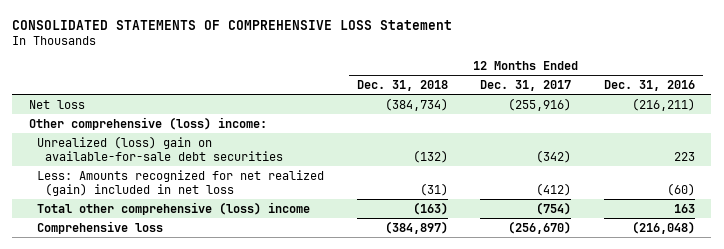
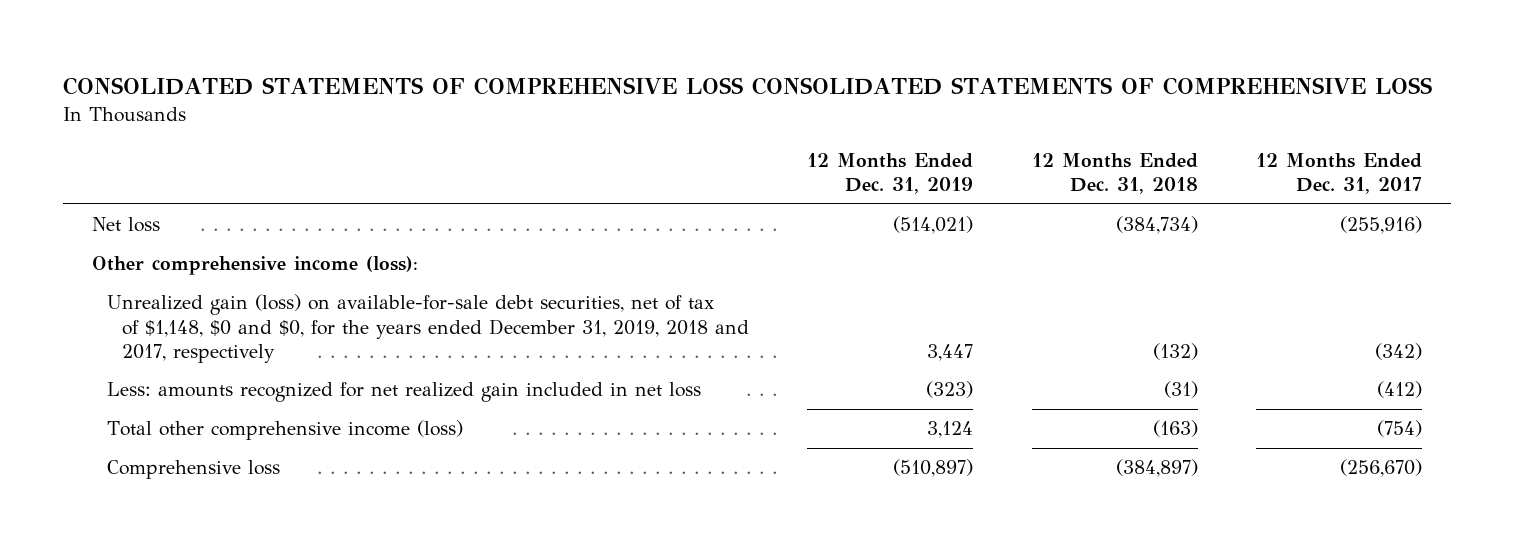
[12,19,453,30] CONSOLIDATED STATEMENTS OF COMPREHENSIVE LOSS Statement -> [63,76,1433,95] CONSOLIDATED STATEMENTS OF COMPREHENSIVE LOSS CONSOLIDATED STATEMENTS OF COMPREHENSIVE LOSS
[604,79,696,91] Dec. 31, 2016 -> none
none -> [807,152,974,194] 12 Months Ended Dec. 31, 2019
[28,116,267,130] Other comprehensive (loss) income: -> [92,256,419,276] Other comprehensive income (loss):
[37,135,284,161] Unrealized (loss) gain on available-for-sale debt securities -> [107,294,749,363] Unrealized gain (loss) on available-for-sale debt securities, net of tax of $1,148, $0 and $0, for the years ended December 31, 2019, 2018 and 2017, respectively
[37,169,325,196] Less: Amounts recognized for net realized (gain) included in net loss -> [107,382,702,403] Less: amounts recognized for net realized gain included in net loss
[37,201,311,215] Total other comprehensive (loss) income -> [107,420,464,441] Total other comprehensive income (loss)

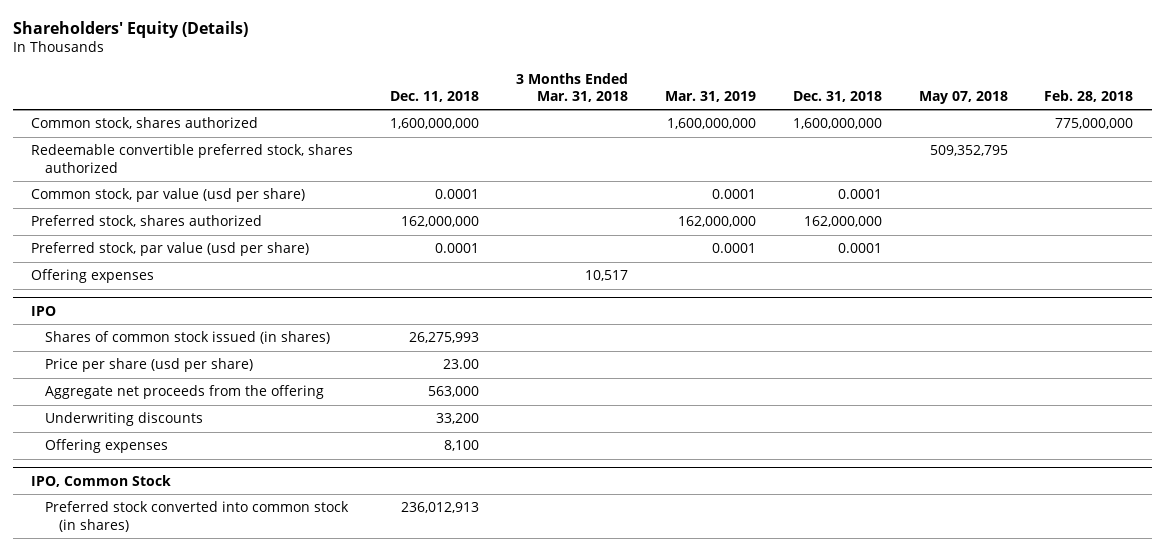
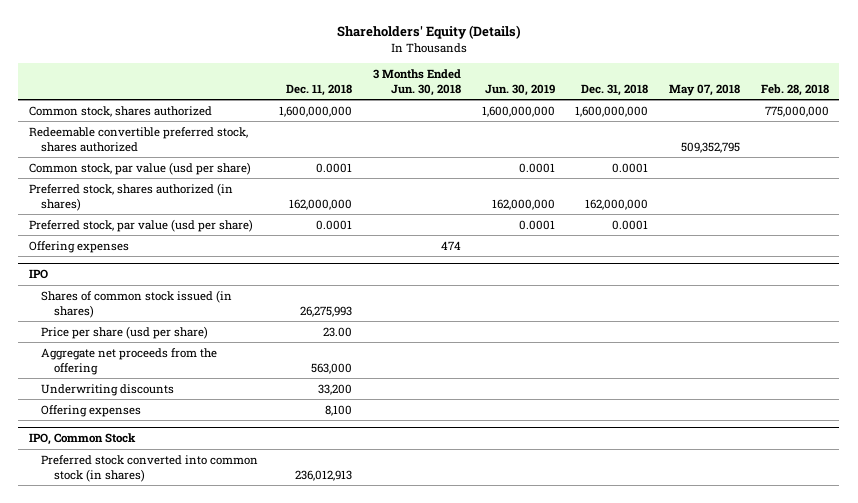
[515,72,628,102] 3 Months Ended Mar. 31, 2018 -> none
[664,90,756,102] Mar. 31, 2019 -> none
none -> [372,68,461,96] 3 Months Ended Jun. 30, 2018
none -> [484,83,555,96] Jun. 30, 2019
[30,215,262,228] Preferred stock, shares authorized -> [28,182,233,211] Preferred stock, shares authorized (in shares)

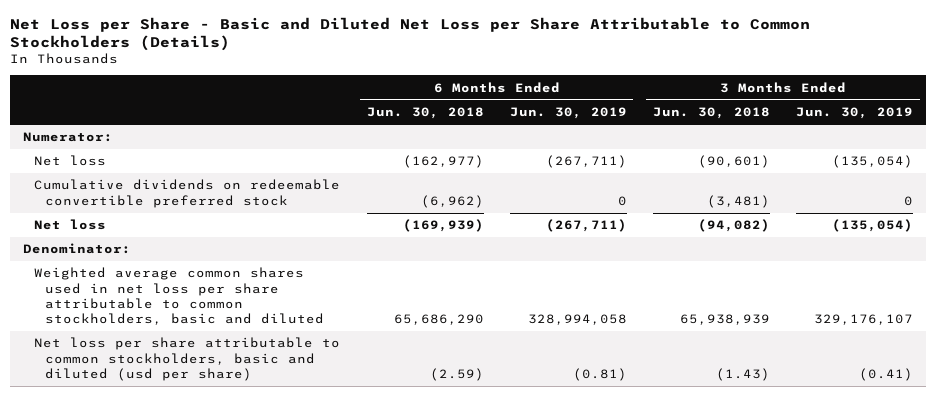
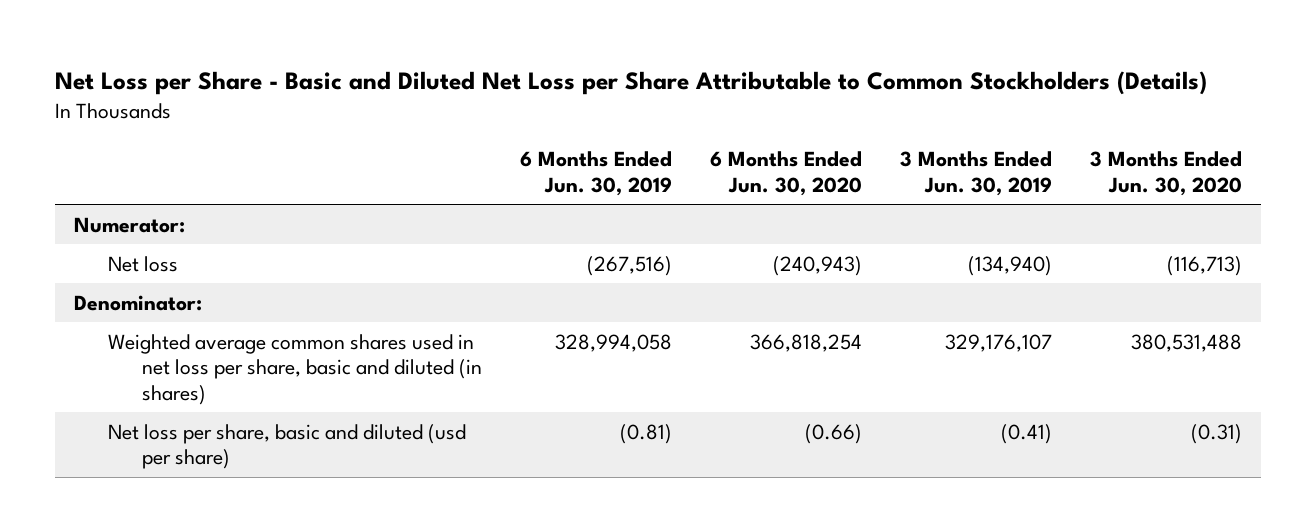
[366,107,484,120] Jun. 30, 2018 -> none
[653,107,771,120] Jun. 30, 2018 -> none
none -> [710,151,863,196] 6 Months Ended Jun. 30, 2020
none -> [1090,151,1243,196] 3 Months Ended Jun. 30, 2020
[34,179,341,208] Cumulative dividends on redeemable convertible preferred stock -> none
[34,219,107,231] Net loss -> none
[545,155,627,169] (267,711) -> [587,255,673,276] (267,516)
[832,155,914,169] (135,054) -> [968,255,1053,276] (134,940)
[34,267,325,326] Weighted average common shares used in net loss per share attributable to common stockholders, basic and diluted -> [108,333,483,405] Weighted average common shares used in net loss per share, basic and diluted (in shares)
[34,337,341,381] Net loss per share attributable to common stockholders, basic and diluted (usd per share) -> [108,423,467,470] Net loss per share, basic and diluted (usd per share)

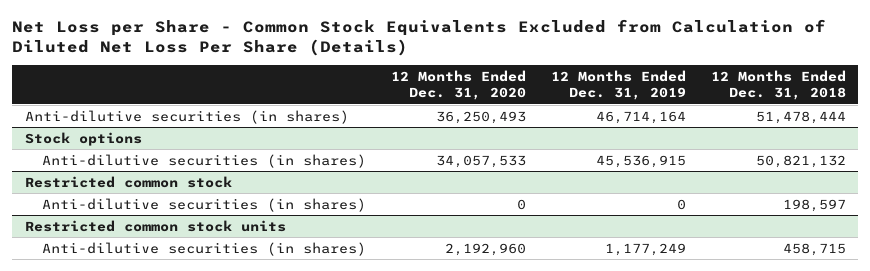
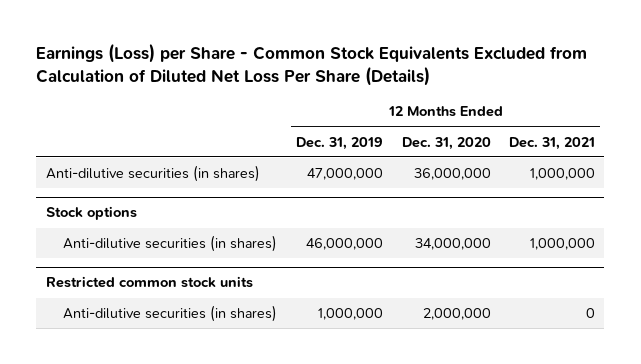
[12,19,827,57] Net Loss per Share - Common Stock Equivalents Excluded from Calculation of Diluted Net Loss Per Share (Details) -> [36,43,588,86] Earnings (Loss) per Share - Common Stock Equivalents Excluded from Calculation of Diluted Net Loss Per Share (Details)
[710,69,846,101] 12 Months Ended Dec. 31, 2018 -> none
none -> [509,136,596,150] Dec. 31, 2021
[436,110,527,124] 36,250,493 -> [413,168,491,181] 36,000,000
[595,110,686,124] 46,714,164 -> [307,168,384,181] 47,000,000
[24,175,232,188] Restricted common stock -> none
[42,197,367,212] Anti-dilutive securities (in shares) -> none
[436,154,527,168] 34,057,533 -> [414,238,491,251] 34,000,000
[595,154,686,168] 45,536,915 -> [306,238,384,251] 46,000,000
[445,242,527,256] 2,192,960 -> [422,308,491,321] 2,000,000
[604,242,686,256] 1,177,249 -> [318,308,384,321] 1,000,000

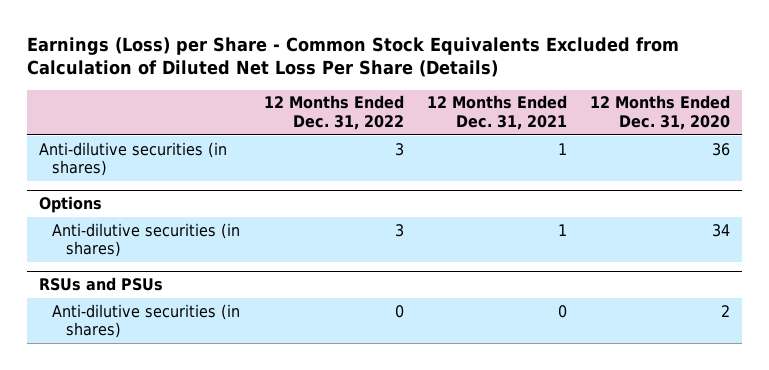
[296,136,384,150] Dec. 31, 2019 -> none
none -> [263,95,404,130] 12 Months Ended Dec. 31, 2022
[413,168,491,181] 36,000,000 -> [712,142,731,156] 36
[530,168,596,181] 1,000,000 -> [557,142,567,155] 1
[45,206,137,221] Stock options -> [38,196,102,214] Options
[414,238,491,251] 34,000,000 -> [712,223,731,237] 34
[530,238,596,251] 1,000,000 -> [557,223,567,236] 1
[45,276,253,289] Restricted common stock units -> [38,277,163,292] RSUs and PSUs
[422,308,491,321] 2,000,000 -> [721,304,731,317] 2

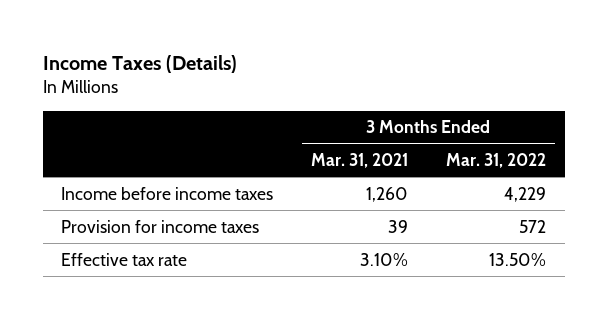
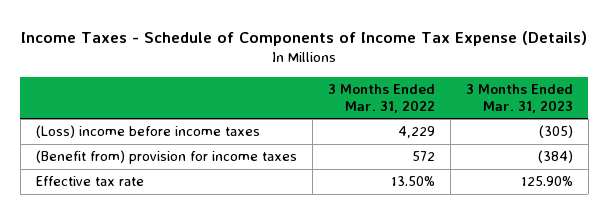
[42,54,237,73] Income Taxes (Details) -> [21,30,588,46] Income Taxes - Schedule of Components of Income Tax Expense (Details)
[311,153,409,169] Mar. 31, 2021 -> none
none -> [465,83,573,113] 3 Months Ended Mar. 31, 2023
[61,186,274,200] Income before income taxes -> [35,125,260,139] (Loss) income before income taxes
[61,219,260,233] Provision for income taxes -> [35,150,297,165] (Benefit from) provision for income taxes

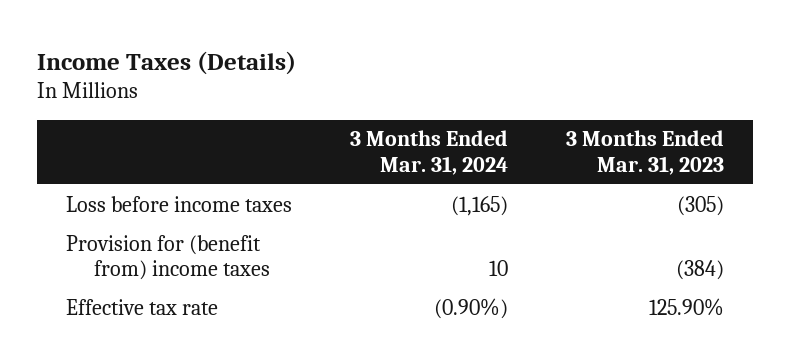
[21,30,588,46] Income Taxes - Schedule of Components of Income Tax Expense (Details) -> [36,50,296,75] Income Taxes (Details)
[327,83,435,113] 3 Months Ended Mar. 31, 2022 -> none
none -> [349,130,508,175] 3 Months Ended Mar. 31, 2024
[35,125,260,139] (Loss) income before income taxes -> [65,195,292,212] Loss before income taxes
[35,150,297,165] (Benefit from) provision for income taxes -> [65,234,270,280] Provision for (benefit from) income taxes

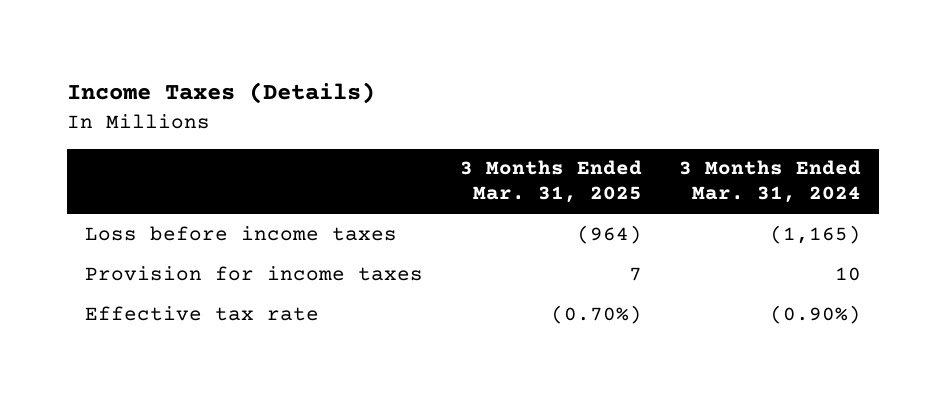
[566,130,725,175] 3 Months Ended Mar. 31, 2023 -> none
none -> [459,160,642,204] 3 Months Ended Mar. 31, 2025
[65,234,270,280] Provision for (benefit from) income taxes -> [85,265,424,281] Provision for income taxes

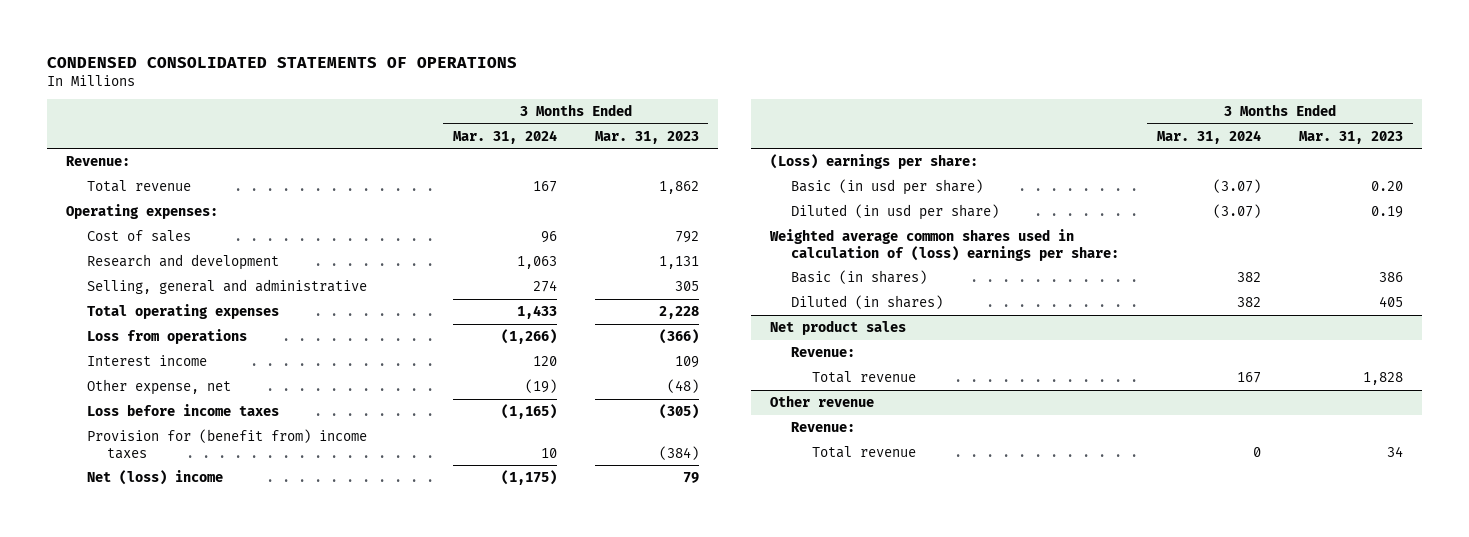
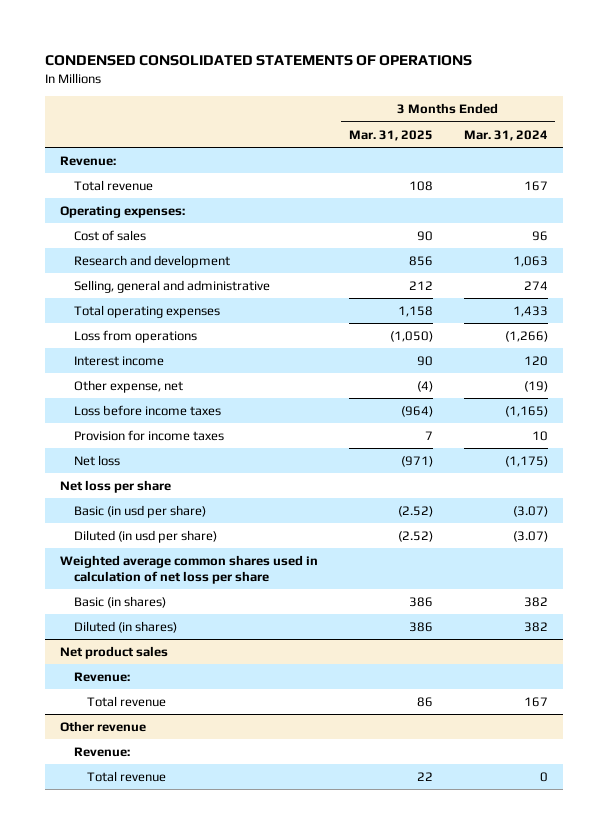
[594,130,699,144] Mar. 31, 2023 -> none
none -> [348,129,433,141] Mar. 31, 2025
[86,428,367,459] Provision for (benefit from) income taxes -> [73,429,224,441] Provision for income taxes
[86,469,223,485] Net (loss) income -> [73,454,120,466] Net loss
[770,153,979,169] (Loss) earnings per share: -> [60,479,172,493] Net loss per share
[769,228,1119,261] Weighted average common shares used in calculation of (loss) earnings per share: -> [60,554,319,584] Weighted average common shares used in calculation of net loss per share

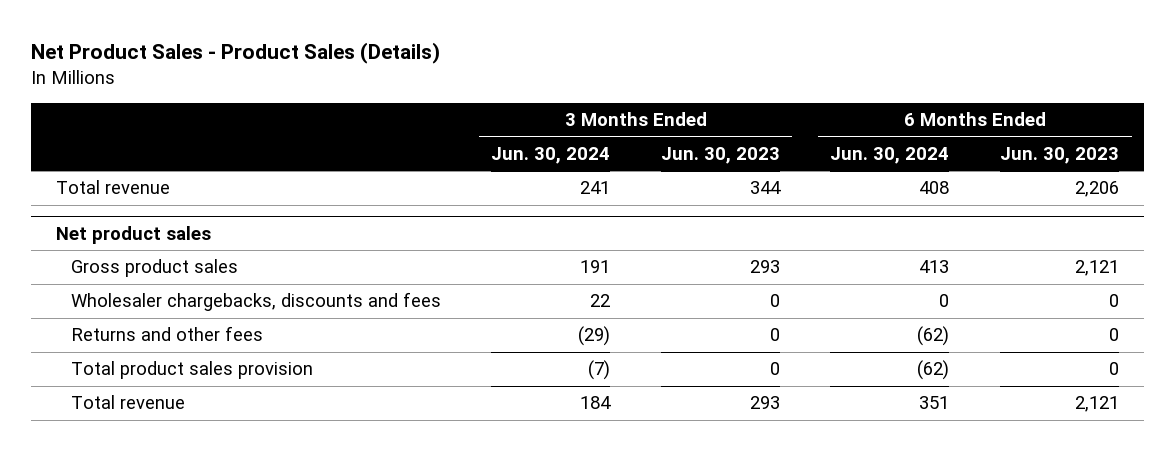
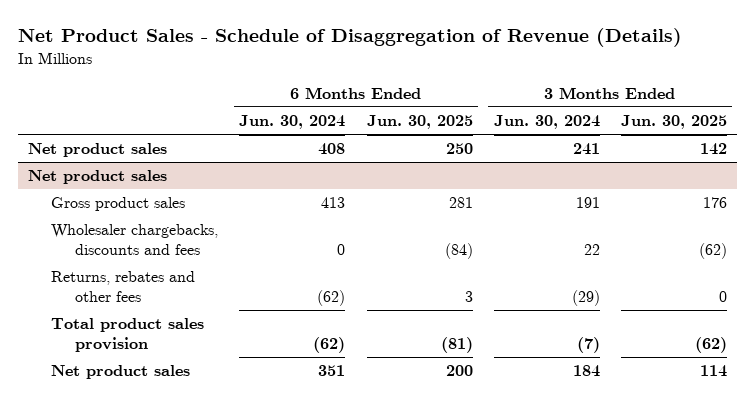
[30,42,440,65] Net Product Sales - Product Sales (Details) -> [17,28,682,48] Net Product Sales - Schedule of Disaggregation of Revenue (Details)
[660,146,780,164] Jun. 30, 2023 -> none
[1000,146,1120,164] Jun. 30, 2023 -> none
none -> [366,115,473,130] Jun. 30, 2025
none -> [620,115,727,130] Jun. 30, 2025
[56,180,171,195] Total revenue -> [28,143,168,158] Net product sales
[70,326,263,342] Returns and other fees -> [51,271,196,303] Returns, rebates and other fees
[70,395,185,410] Total revenue -> [51,365,191,380] Net product sales

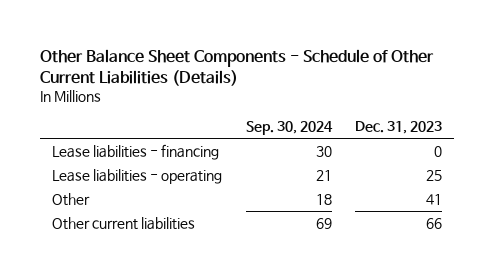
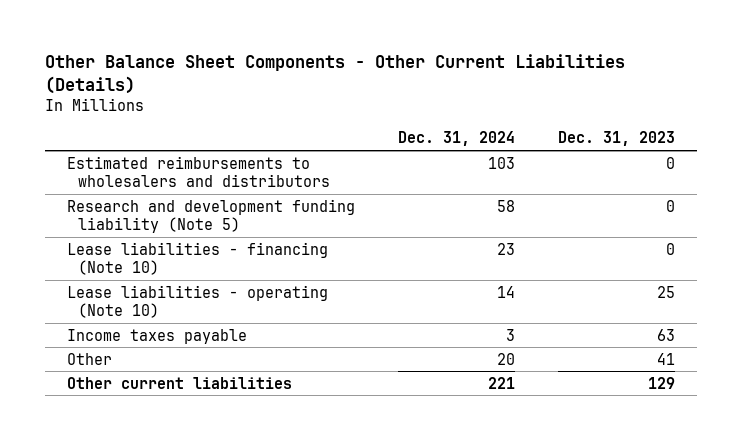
[40,48,435,86] Other Balance Sheet Components - Schedule of Other Current Liabilities (Details) -> [45,54,626,95] Other Balance Sheet Components - Other Current Liabilities (Details)
[245,121,333,136] Sep. 30, 2024 -> none
none -> [398,131,516,147] Dec. 31, 2024
none -> [67,155,331,188] Estimated reimbursements to wholesalers and distributors
none -> [67,198,356,234] Research and development funding liability (Note 5)
[52,143,220,160] Lease liabilities - financing -> [67,241,329,276] Lease liabilities - financing (Note 10)
[52,168,223,184] Lease liabilities - operating -> [67,284,329,319] Lease liabilities - operating (Note 10)
none -> [67,328,248,344] Income taxes payable
[426,217,443,229] 66 -> [648,376,676,389] 129

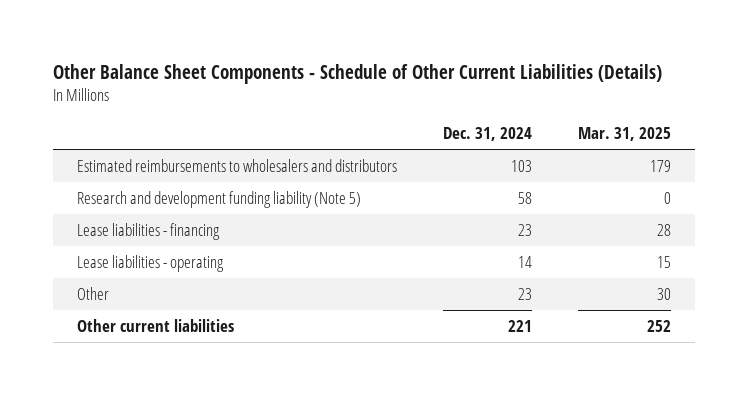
[45,54,626,95] Other Balance Sheet Components - Other Current Liabilities (Details) -> [53,63,663,84] Other Balance Sheet Components - Schedule of Other Current Liabilities (Details)
[558,131,676,147] Dec. 31, 2023 -> none
none -> [578,127,672,142] Mar. 31, 2025
[67,328,248,344] Income taxes payable -> none
[67,241,329,276] Lease liabilities - financing (Note 10) -> [76,222,220,240] Lease liabilities - financing
[67,284,329,319] Lease liabilities - operating (Note 10) -> [76,254,224,272] Lease liabilities - operating
[497,352,516,365] 20 -> [517,287,532,300] 23

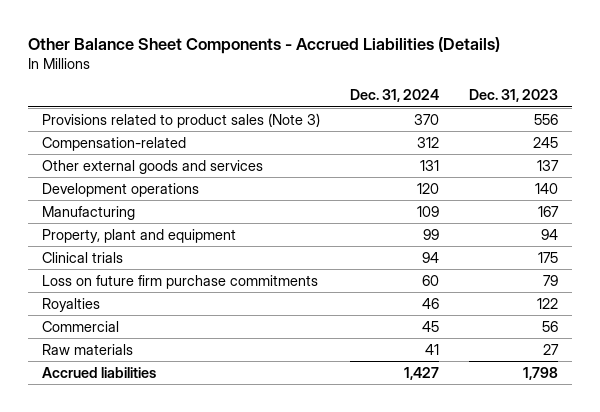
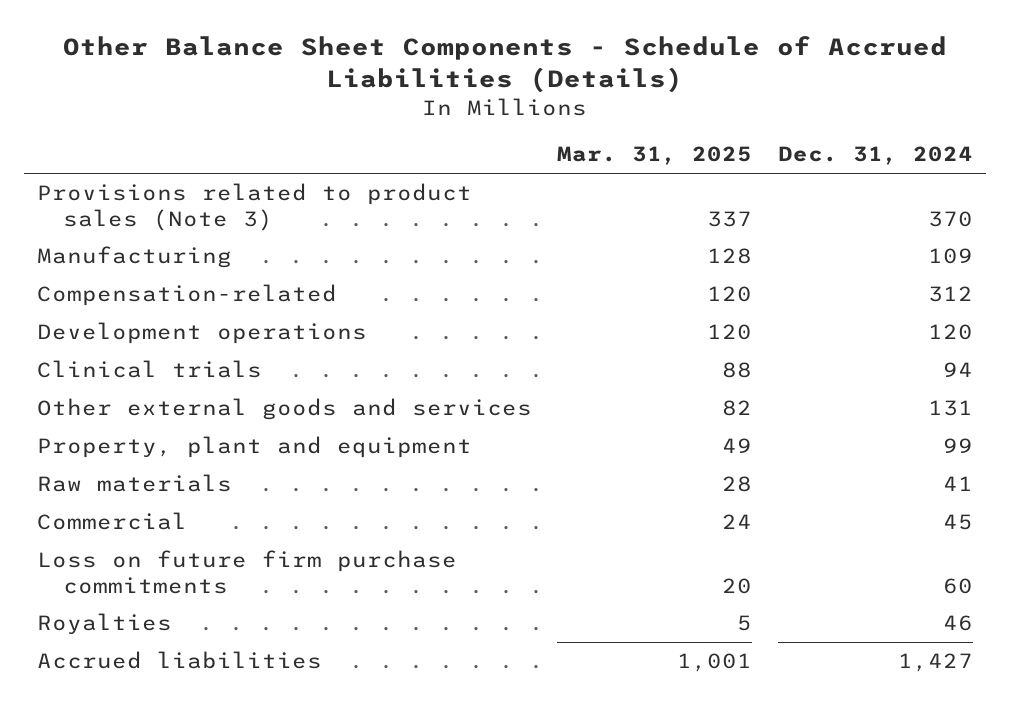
[27,36,500,54] Other Balance Sheet Components - Accrued Liabilities (Details) -> [62,36,947,94] Other Balance Sheet Components - Schedule of Accrued Liabilities (Details)
[468,89,558,103] Dec. 31, 2023 -> none
none -> [557,146,753,166] Mar. 31, 2025
[42,205,136,220] Manufacturing -> [36,246,232,269] Manufacturing
[42,159,264,174] Other external goods and services -> [36,398,532,421] Other external goods and services
[42,228,237,243] Property, plant and equipment -> [36,436,472,459] Property, plant and equipment
[42,343,134,355] Raw materials -> [36,474,232,493] Raw materials
[42,320,120,332] Commercial -> [36,512,187,531] Commercial

